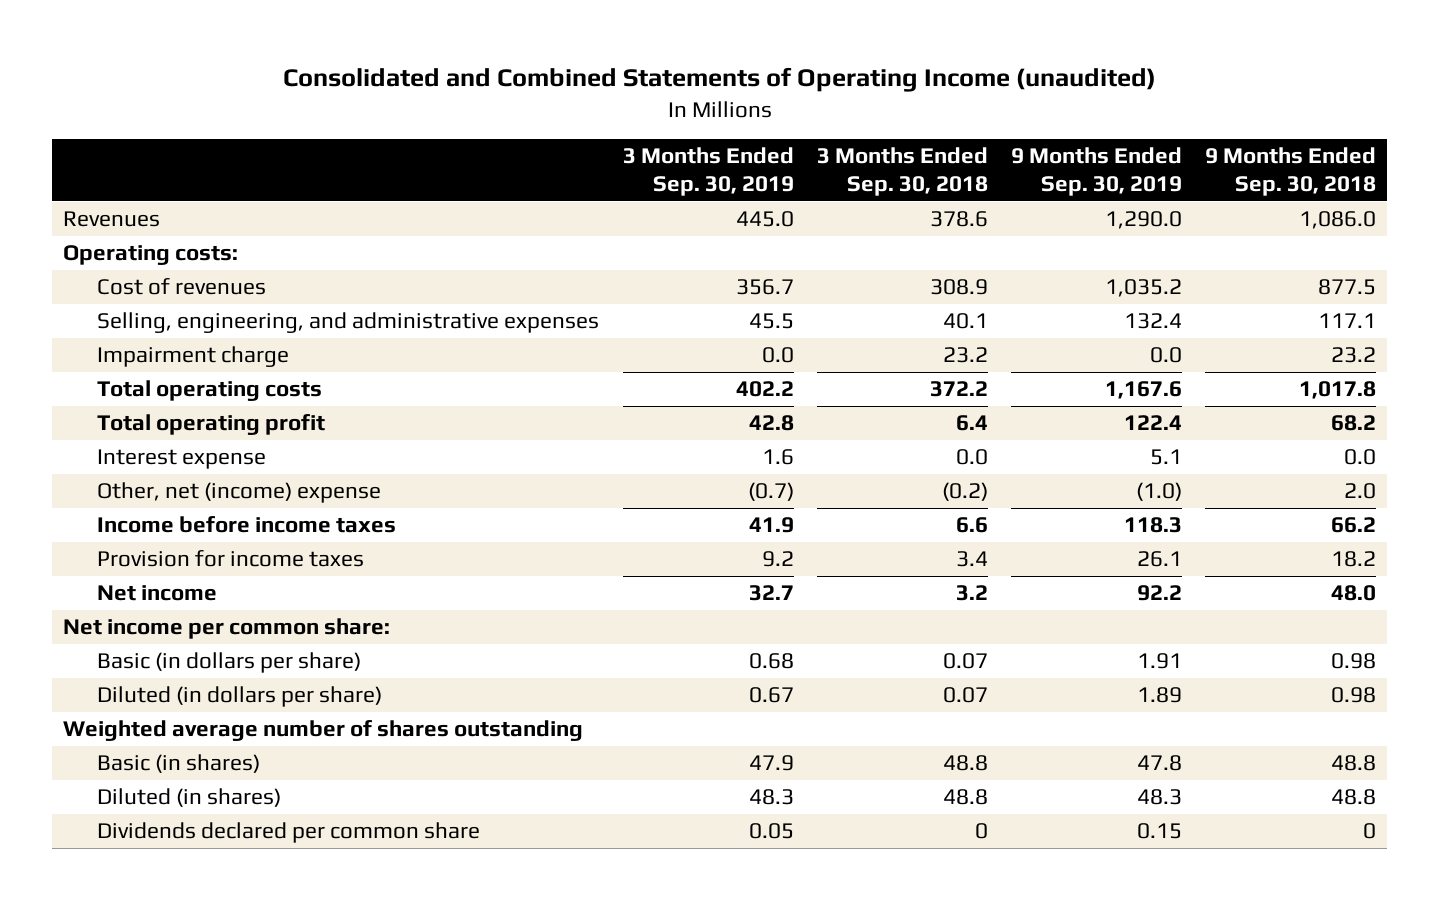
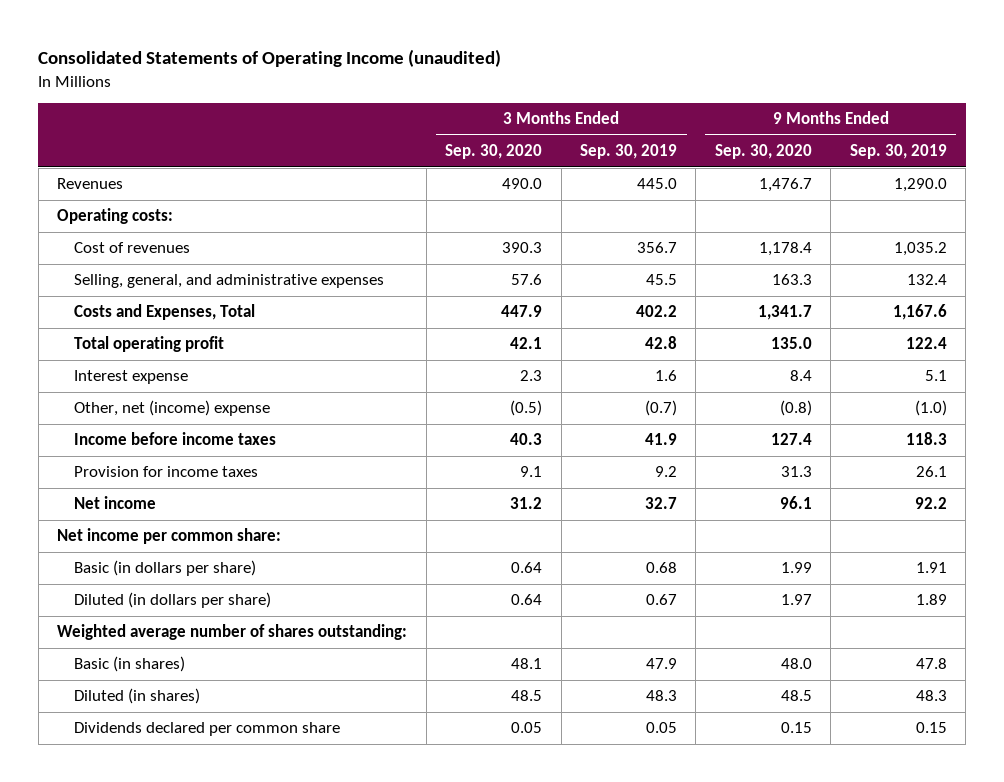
[282,67,1156,93] Consolidated and Combined Statements of Operating Income (unaudited) -> [38,49,502,68] Consolidated Statements of Operating Income (unaudited)
[816,147,988,196] 3 Months Ended Sep. 30, 2018 -> none
[1204,147,1376,196] 9 Months Ended Sep. 30, 2018 -> none
none -> [445,144,543,160] Sep. 30, 2020
none -> [714,144,812,160] Sep. 30, 2020
[97,346,290,368] Impairment charge -> none
[97,312,600,334] Selling, engineering, and administrative expenses -> [74,274,385,289] Selling, general, and administrative expenses
[97,380,323,402] Total operating costs -> [74,304,256,321] Costs and Expenses, Total
[63,720,584,742] Weighted average number of shares outstanding -> [57,624,408,641] Weighted average number of shares outstanding:

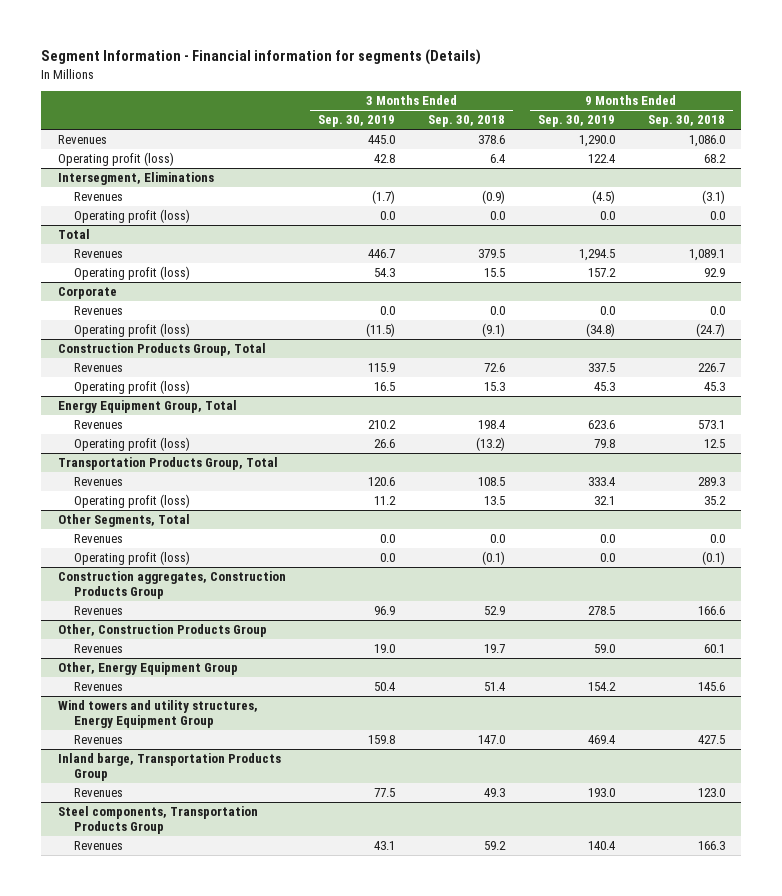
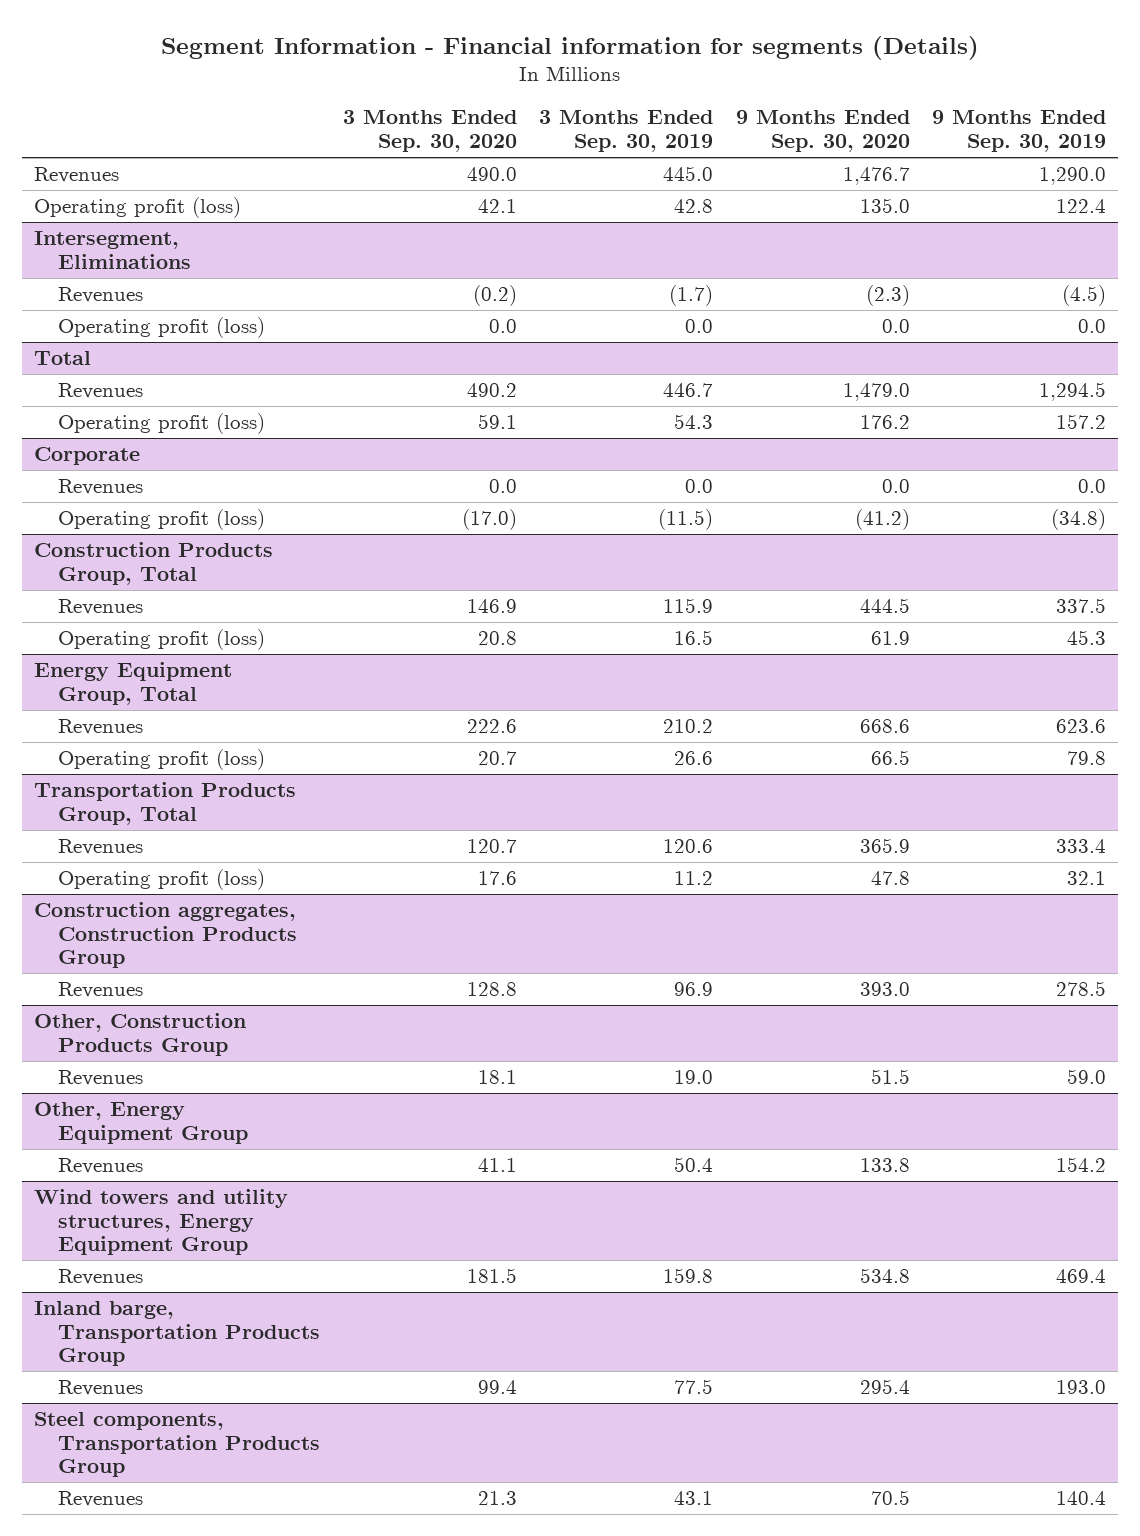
[428,115,506,128] Sep. 30, 2018 -> none
[647,115,725,128] Sep. 30, 2018 -> none
none -> [342,110,517,153] 3 Months Ended Sep. 30, 2020
none -> [735,110,910,153] 9 Months Ended Sep. 30, 2020
[57,514,190,528] Other Segments, Total -> none
[74,534,124,544] Revenues -> none
[74,551,191,566] Operating profit (loss) -> none

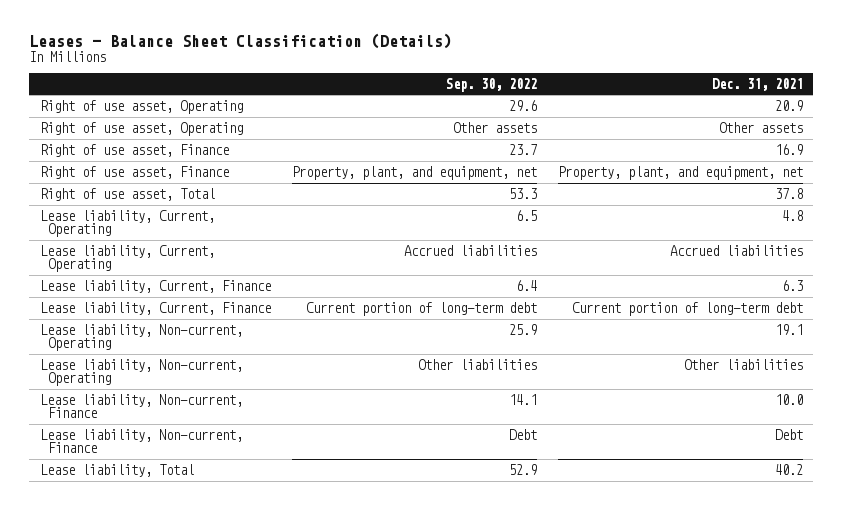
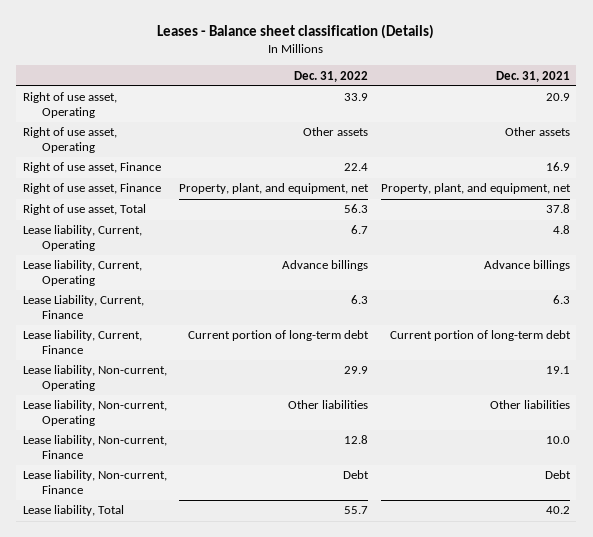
[29,32,453,49] Leases - Balance Sheet Classification (Details) -> [157,23,435,39] Leases - Balance sheet classification (Details)
[445,77,537,92] Sep. 30, 2022 -> none
none -> [294,70,369,82] Dec. 31, 2022
[669,244,803,256] Accrued liabilities -> [483,260,570,272] Advance billings
[39,279,271,293] Lease liability, Current, Finance -> [22,295,144,319] Lease Liability, Current, Finance

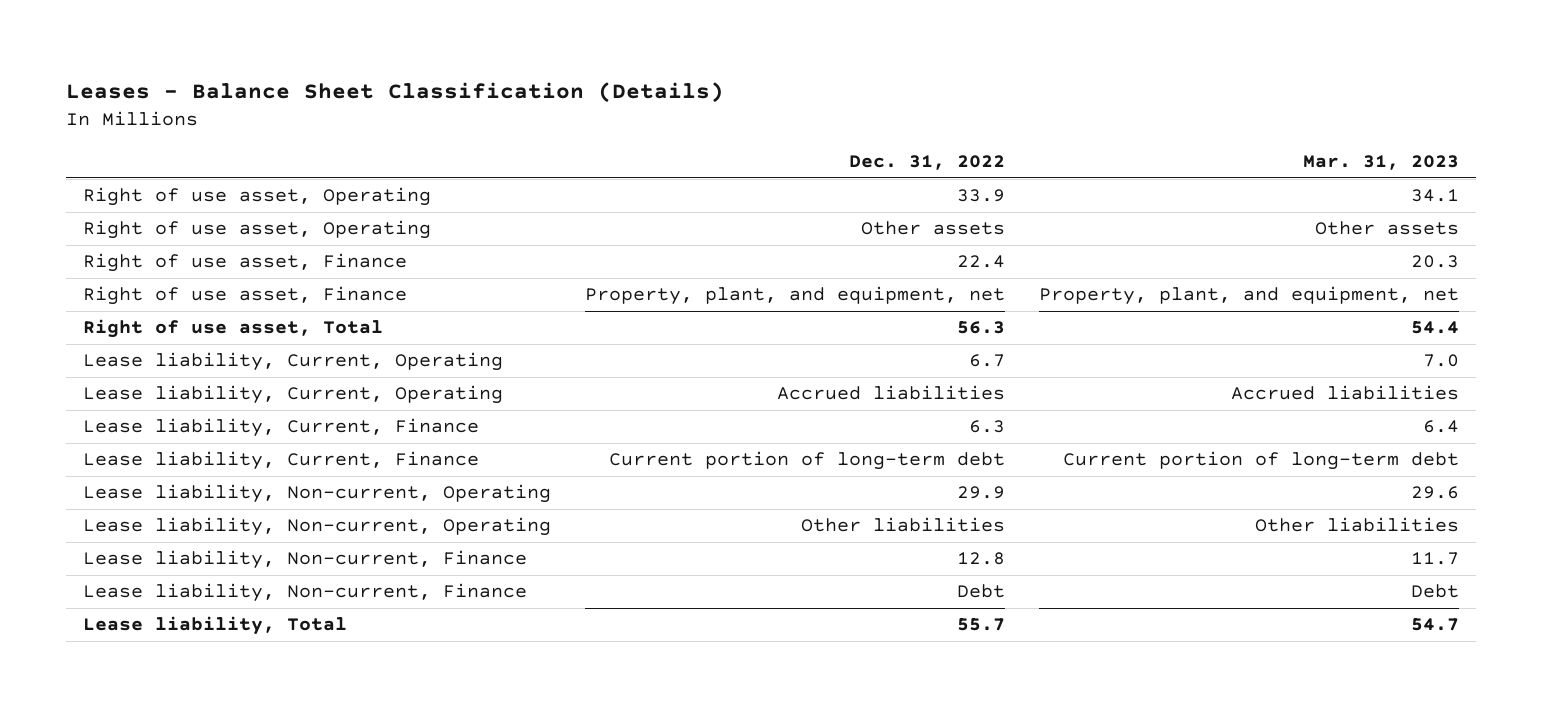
[157,23,435,39] Leases - Balance sheet classification (Details) -> [66,81,725,103] Leases - Balance Sheet Classification (Details)
[495,70,570,82] Dec. 31, 2021 -> none
none -> [1303,155,1460,171] Mar. 31, 2023
[282,260,369,272] Advance billings -> [777,385,1006,401] Accrued liabilities
[22,295,144,319] Lease Liability, Current, Finance -> [83,418,480,438] Lease liability, Current, Finance

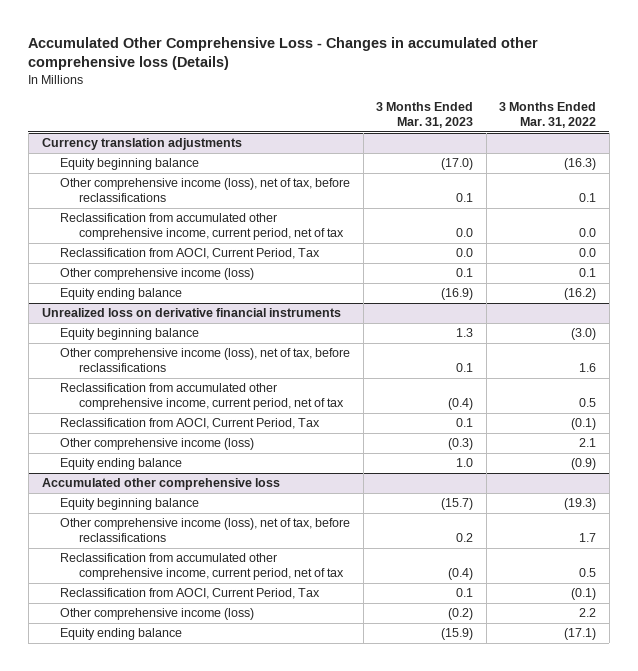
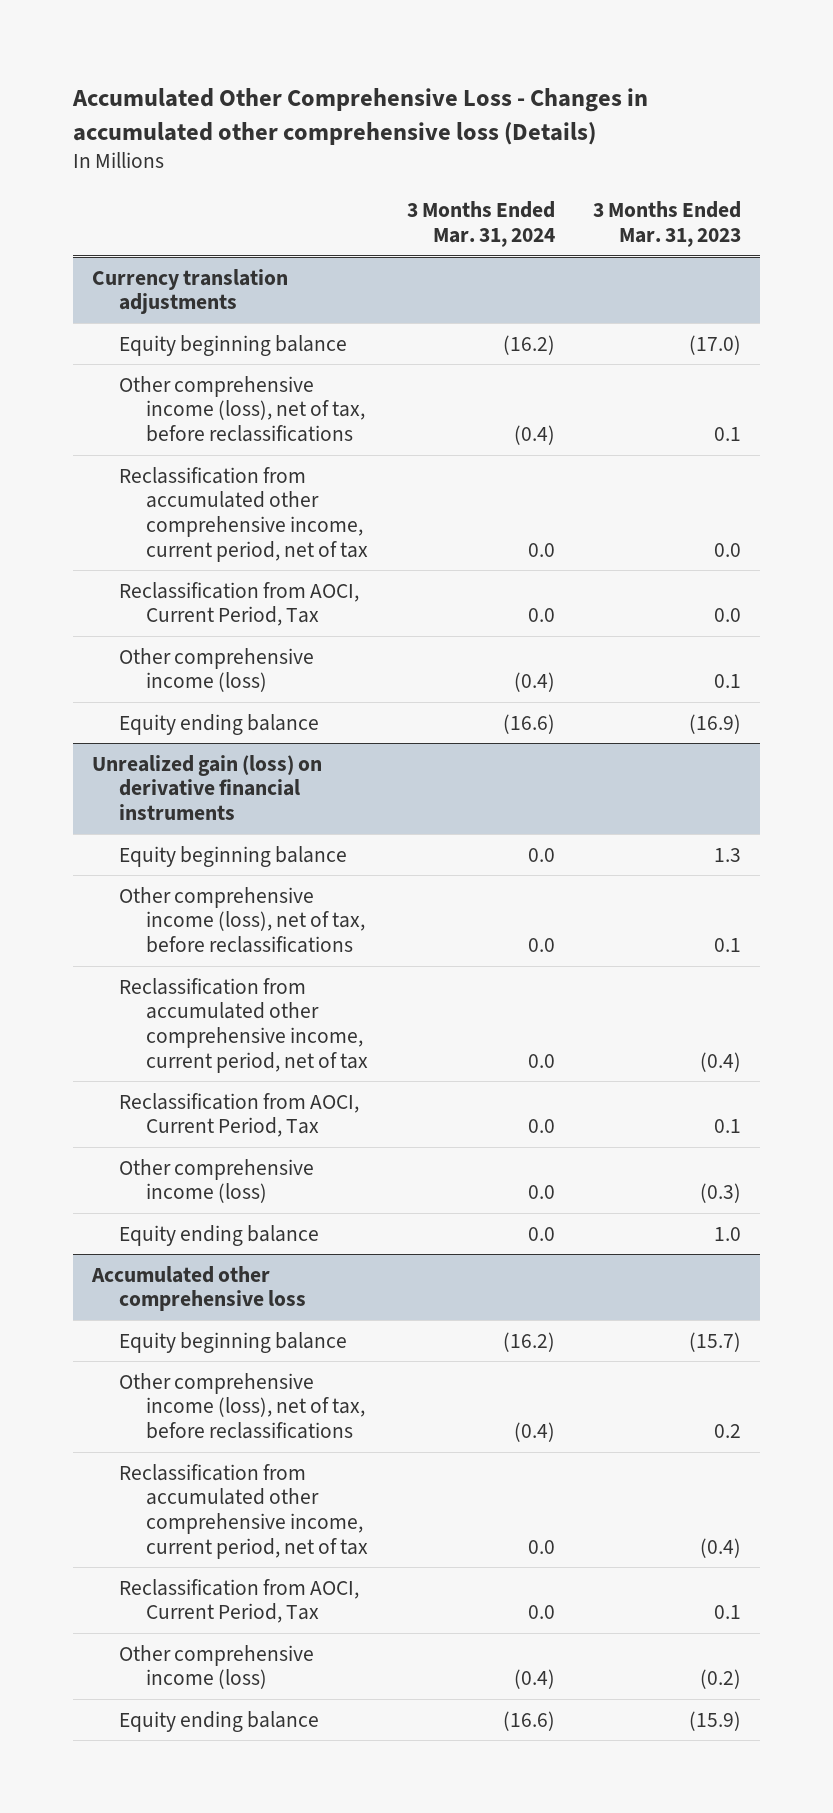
[499,101,597,128] 3 Months Ended Mar. 31, 2022 -> none
none -> [406,201,555,248] 3 Months Ended Mar. 31, 2024
[41,308,341,318] Unrealized loss on derivative financial instruments -> [92,754,323,820] Unrealized gain (loss) on derivative financial instruments

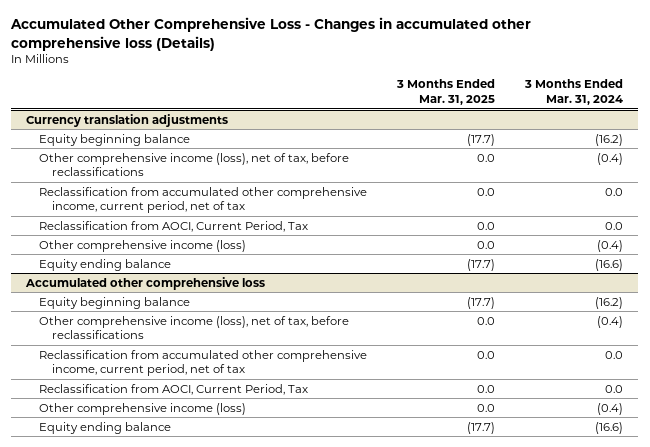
[592,201,741,248] 3 Months Ended Mar. 31, 2023 -> none
none -> [396,79,496,106] 3 Months Ended Mar. 31, 2025
[92,754,323,820] Unrealized gain (loss) on derivative financial instruments -> none
[119,845,348,867] Equity beginning balance -> none
[119,886,366,953] Other comprehensive income (loss), net of tax, before reclassifications -> none
[119,977,369,1073] Reclassification from accumulated other comprehensive income, current period, net of tax -> none
[119,1092,360,1138] Reclassification from AOCI, Current Period, Tax -> none
[119,1158,315,1204] Other comprehensive income (loss) -> none
[119,1224,320,1246] Equity ending balance -> none

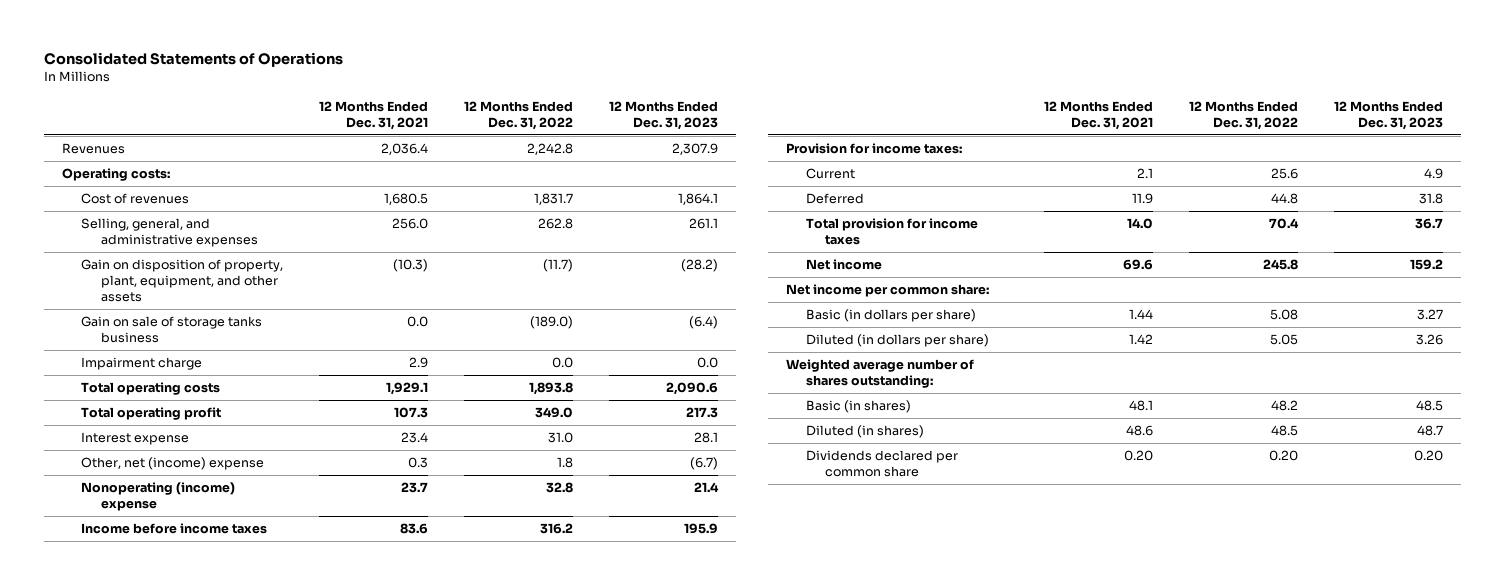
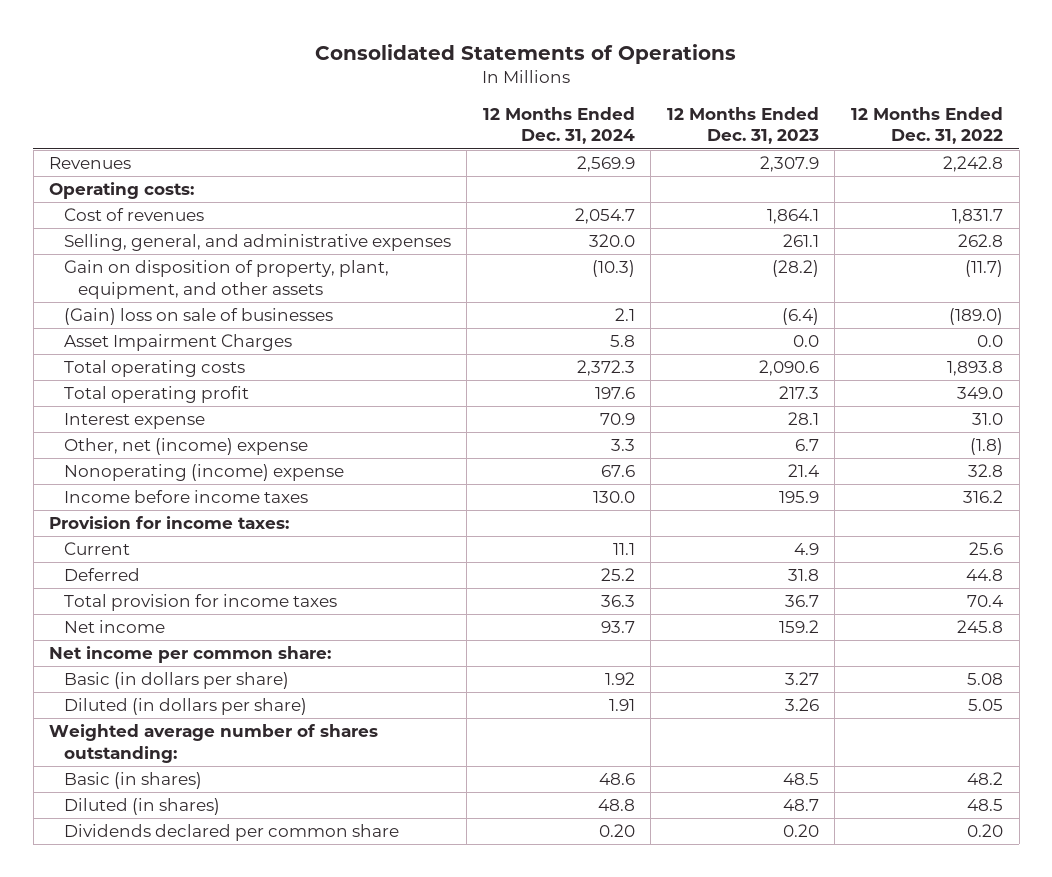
[319,100,429,130] 12 Months Ended Dec. 31, 2021 -> none
none -> [482,106,635,145] 12 Months Ended Dec. 31, 2024
[81,316,263,344] Gain on sale of storage tanks business -> [63,308,333,326] (Gain) loss on sale of businesses
[81,357,203,371] Impairment charge -> [63,334,292,352] Asset Impairment Charges
[557,457,574,469] 1.8 -> [970,438,1004,456] (1.8)
[690,457,719,471] (6.7) -> [794,439,819,452] 6.7

